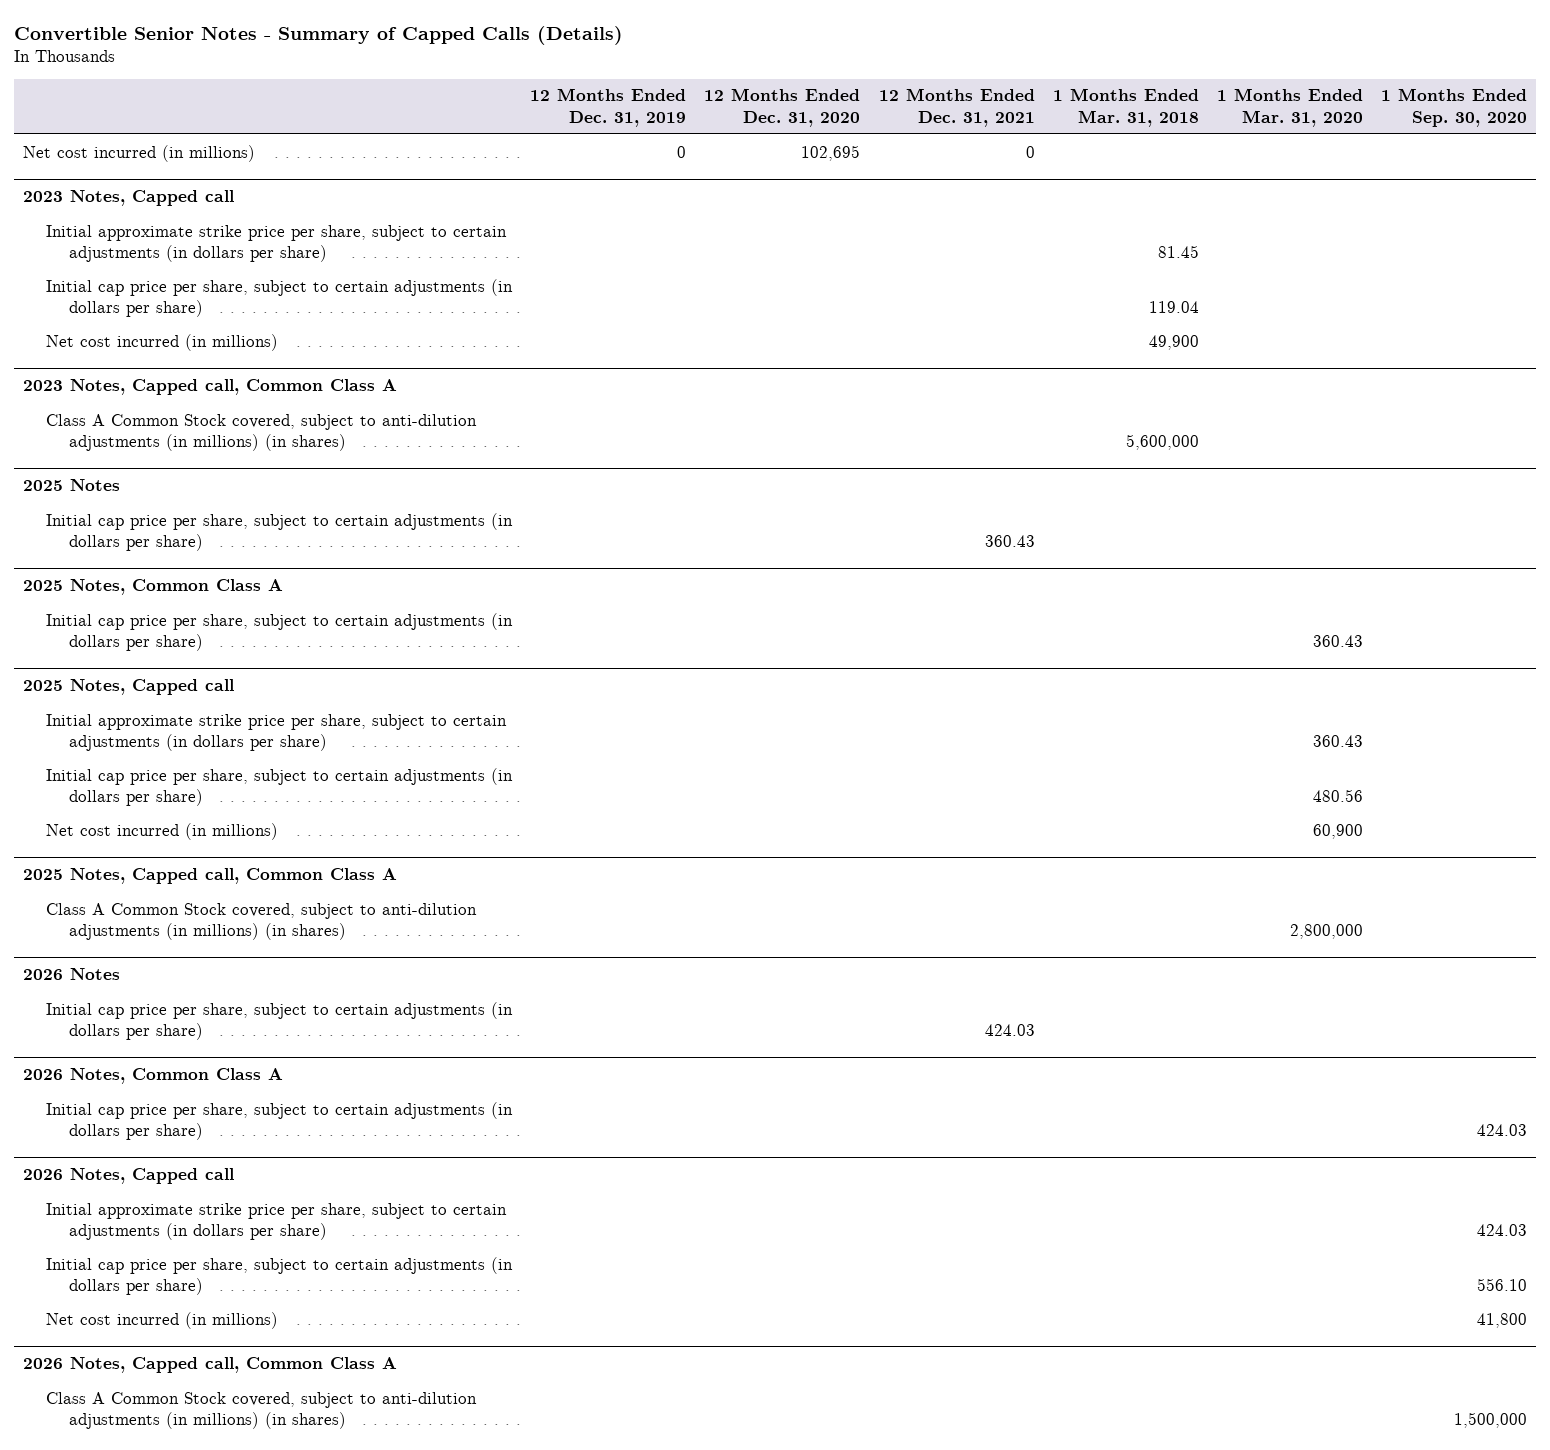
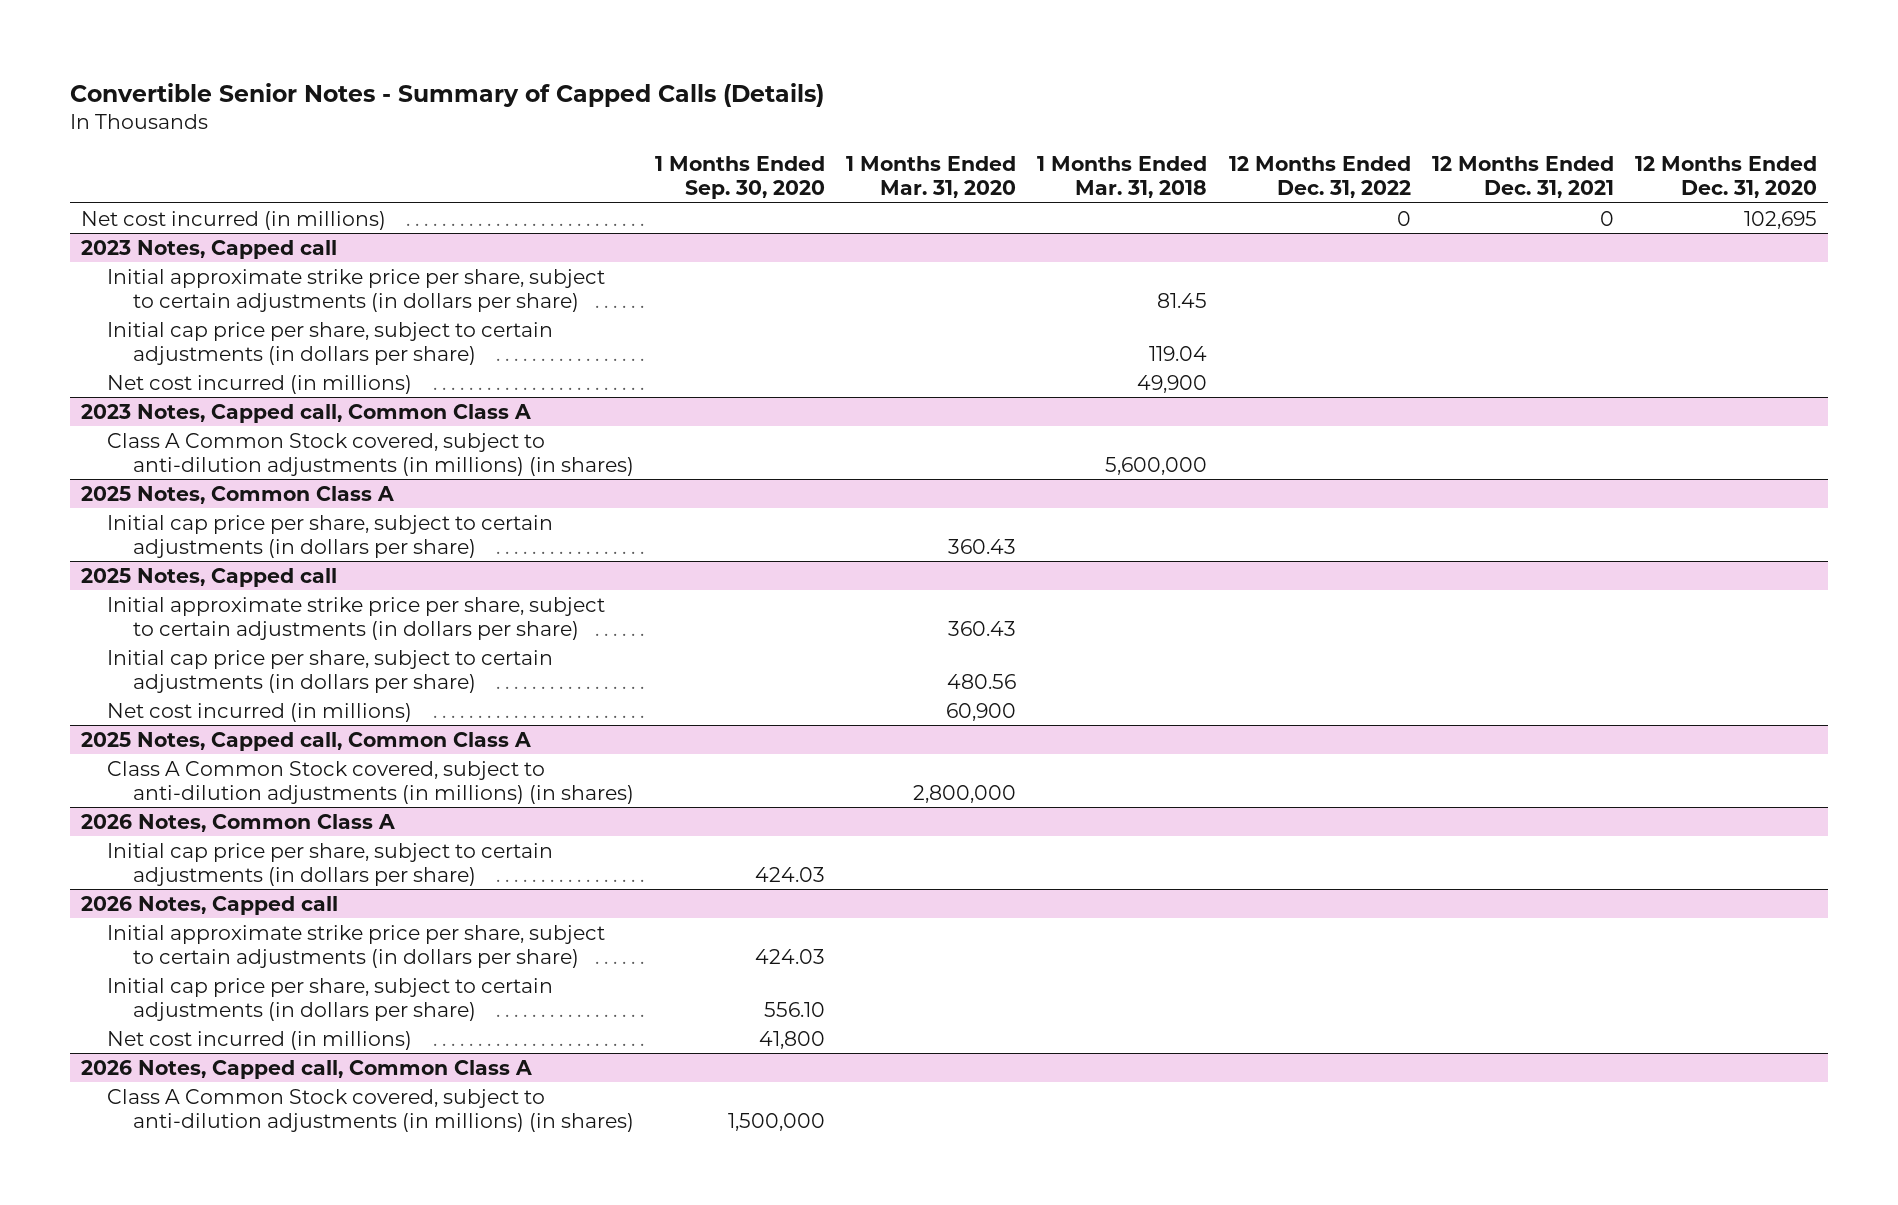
[530,88,687,127] 12 Months Ended Dec. 31, 2019 -> none
none -> [1228,156,1411,199] 12 Months Ended Dec. 31, 2022
[22,479,120,492] 2025 Notes -> none
[46,512,514,552] Initial cap price per share, subject to certain adjustments (in dollars per share) -> none
[22,968,120,981] 2026 Notes -> none
[46,1001,514,1041] Initial cap price per share, subject to certain adjustments (in dollars per share) -> none

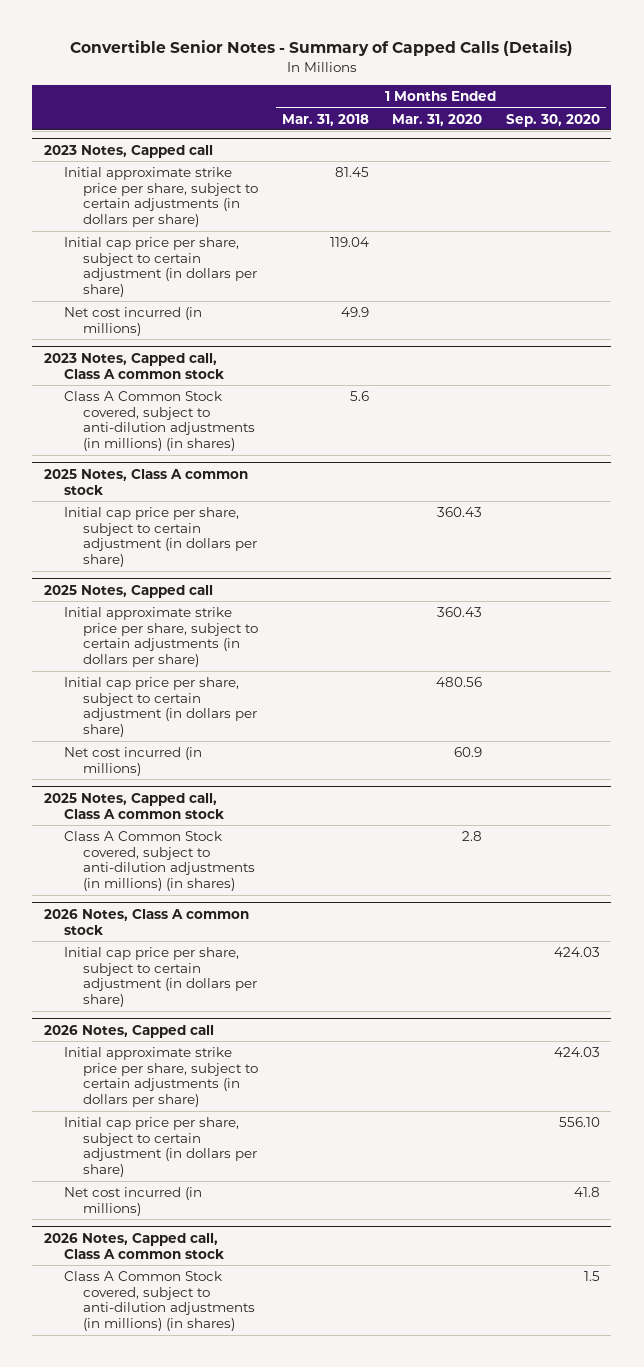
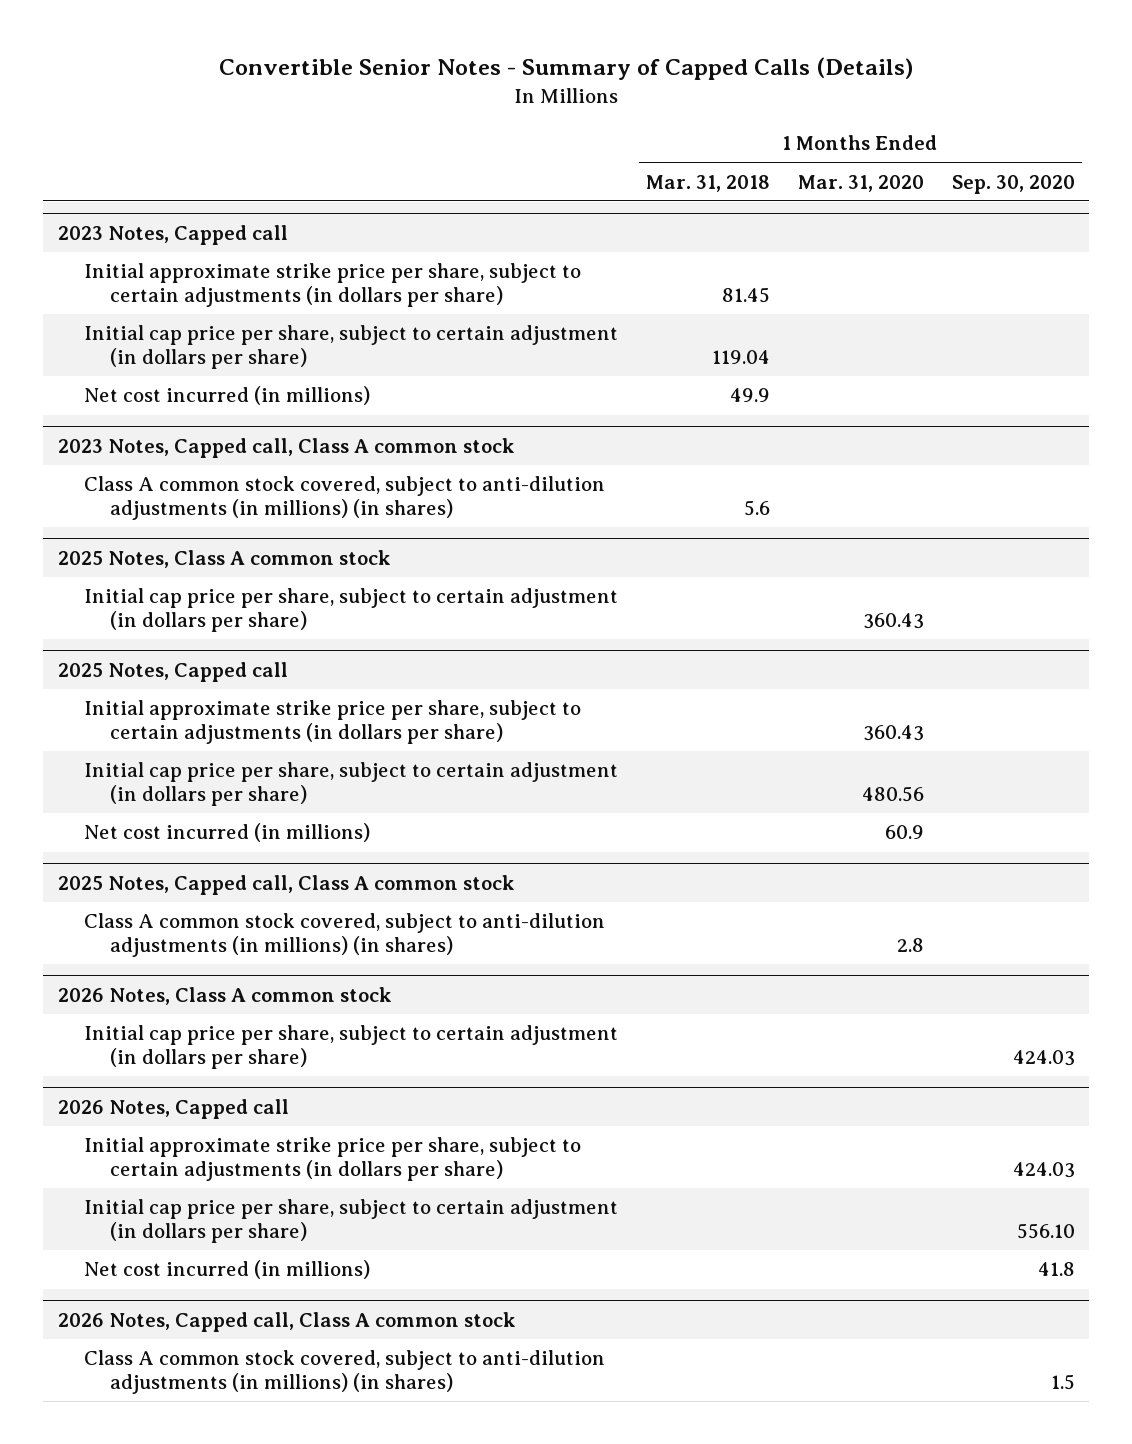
[63,390,256,452] Class A Common Stock covered, subject to anti-dilution adjustments (in millions) (in shares) -> [83,476,605,521] Class A common stock covered, subject to anti-dilution adjustments (in millions) (in shares)
[63,830,256,892] Class A Common Stock covered, subject to anti-dilution adjustments (in millions) (in shares) -> [83,913,605,958] Class A common stock covered, subject to anti-dilution adjustments (in millions) (in shares)
[63,1270,256,1332] Class A Common Stock covered, subject to anti-dilution adjustments (in millions) (in shares) -> [83,1350,605,1395] Class A common stock covered, subject to anti-dilution adjustments (in millions) (in shares)

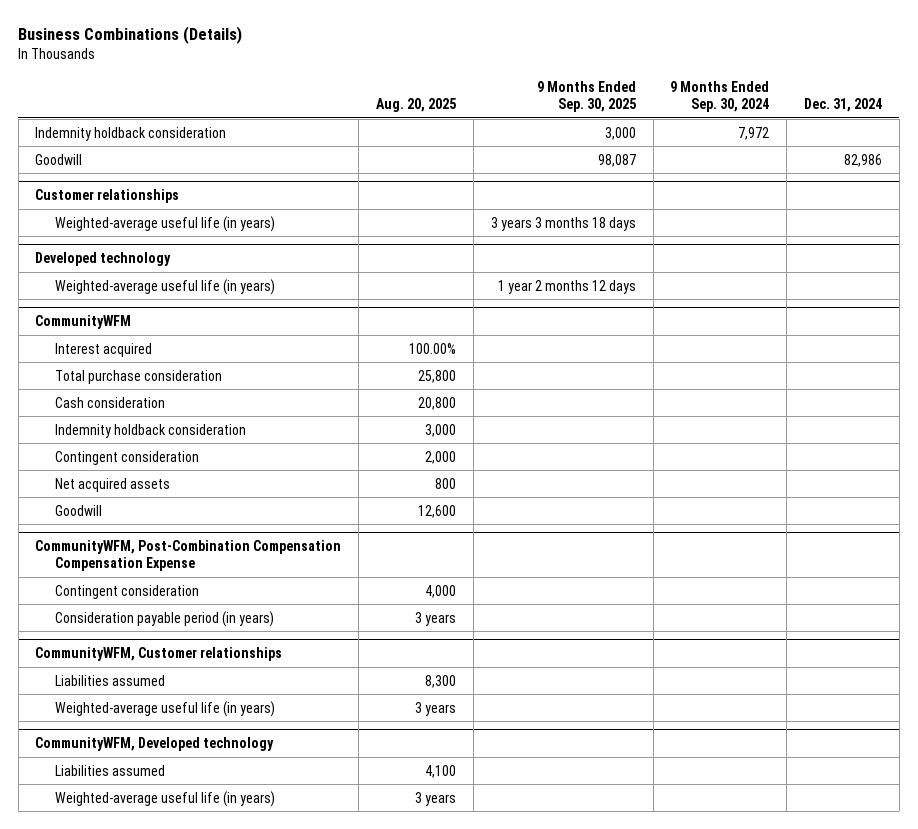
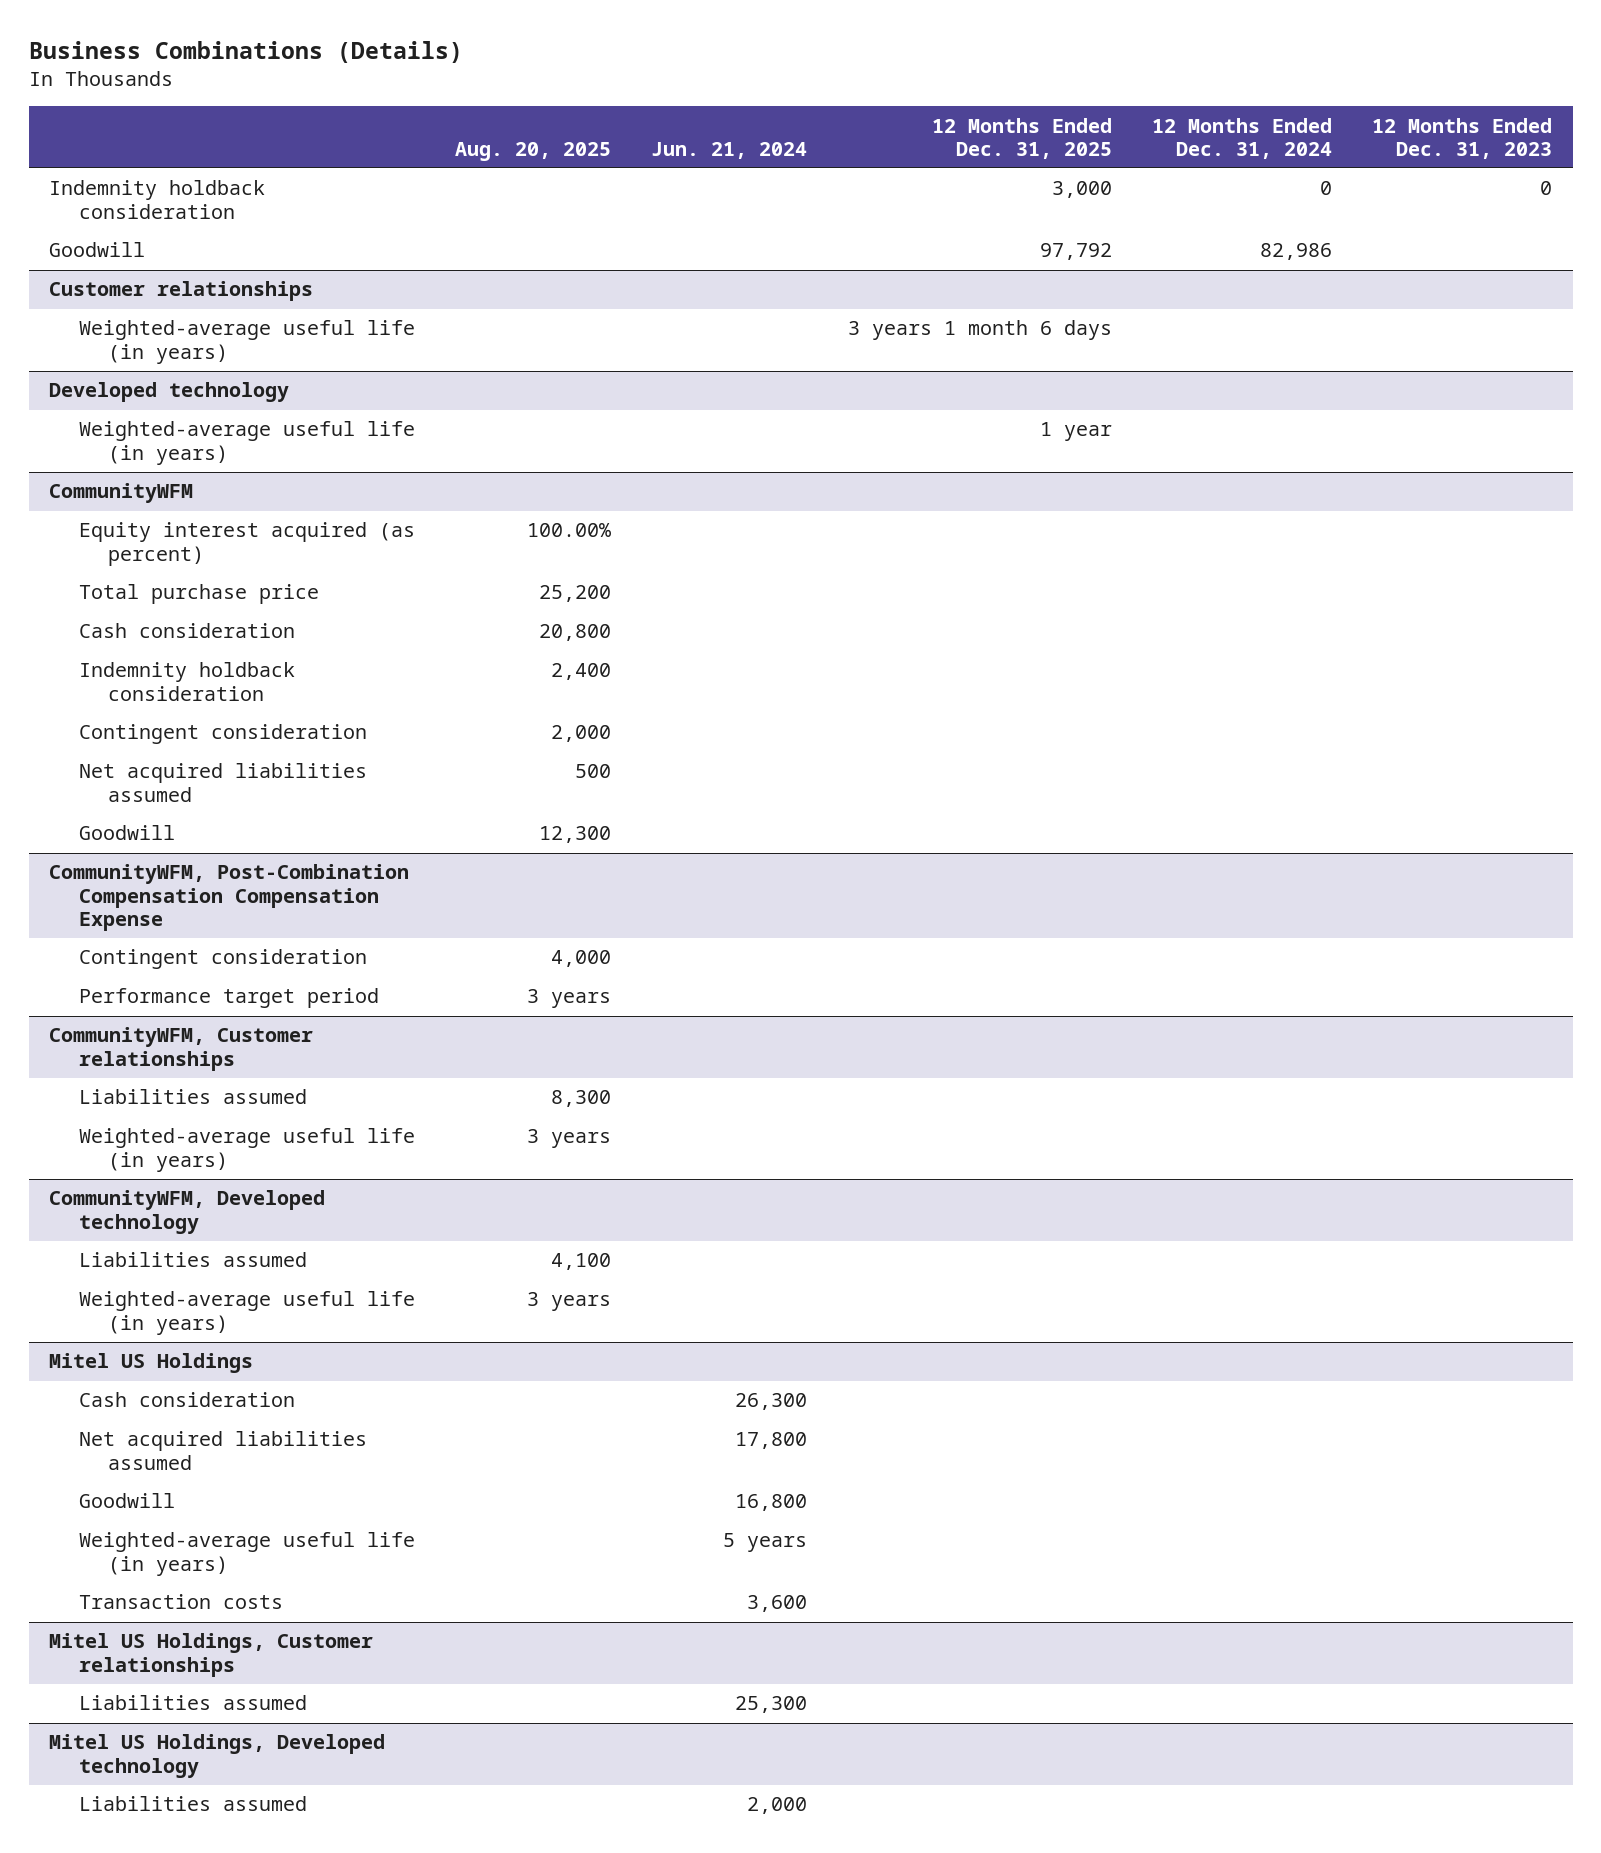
[536,81,636,112] 9 Months Ended Sep. 30, 2025 -> none
[670,81,770,112] 9 Months Ended Sep. 30, 2024 -> none
[804,97,883,112] Dec. 31, 2024 -> none
none -> [651,141,808,159] Jun. 21, 2024
none -> [931,117,1112,159] 12 Months Ended Dec. 31, 2025
none -> [1152,117,1333,159] 12 Months Ended Dec. 31, 2024
none -> [1372,117,1553,159] 12 Months Ended Dec. 31, 2023
[55,342,153,357] Interest acquired -> [78,522,415,566] Equity interest acquired (as percent)
[55,369,223,384] Total purchase consideration -> [78,584,319,605] Total purchase price
[418,369,457,383] 25,800 -> [538,585,611,603] 25,200
[425,423,457,437] 3,000 -> [550,663,611,681] 2,400
[55,477,171,492] Net acquired assets -> [78,763,367,802] Net acquired liabilities assumed
[435,477,457,489] 800 -> [574,764,611,779] 500
[418,504,457,518] 12,600 -> [538,826,611,844] 12,300
[55,610,275,627] Consideration payable period (in years) -> [78,988,379,1009] Performance target period
none -> [48,1353,253,1374] Mitel US Holdings
none -> [78,1392,295,1408] Cash consideration
none -> [78,1431,367,1470] Net acquired liabilities assumed
none -> [78,1493,175,1509] Goodwill
none -> [78,1532,415,1576] Weighted-average useful life (in years)
none -> [78,1594,283,1610] Transaction costs
none -> [48,1633,373,1677] Mitel US Holdings, Customer relationships
none -> [78,1695,307,1711] Liabilities assumed
none -> [48,1734,385,1778] Mitel US Holdings, Developed technology
none -> [78,1796,307,1812] Liabilities assumed

